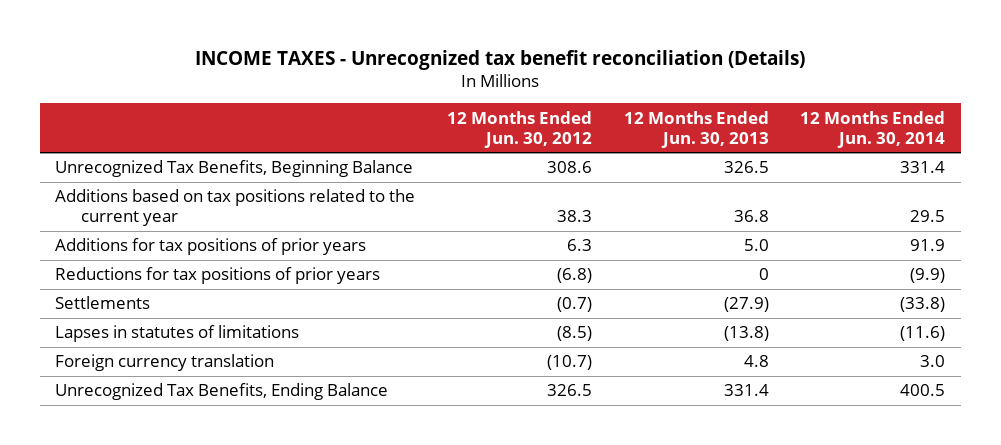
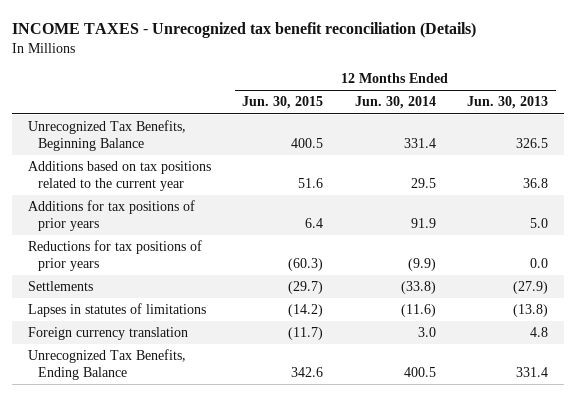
[446,110,592,148] 12 Months Ended Jun. 30, 2012 -> none
none -> [242,96,324,110] Jun. 30, 2015
[758,268,769,281] 0 -> [530,258,549,269] 0.0

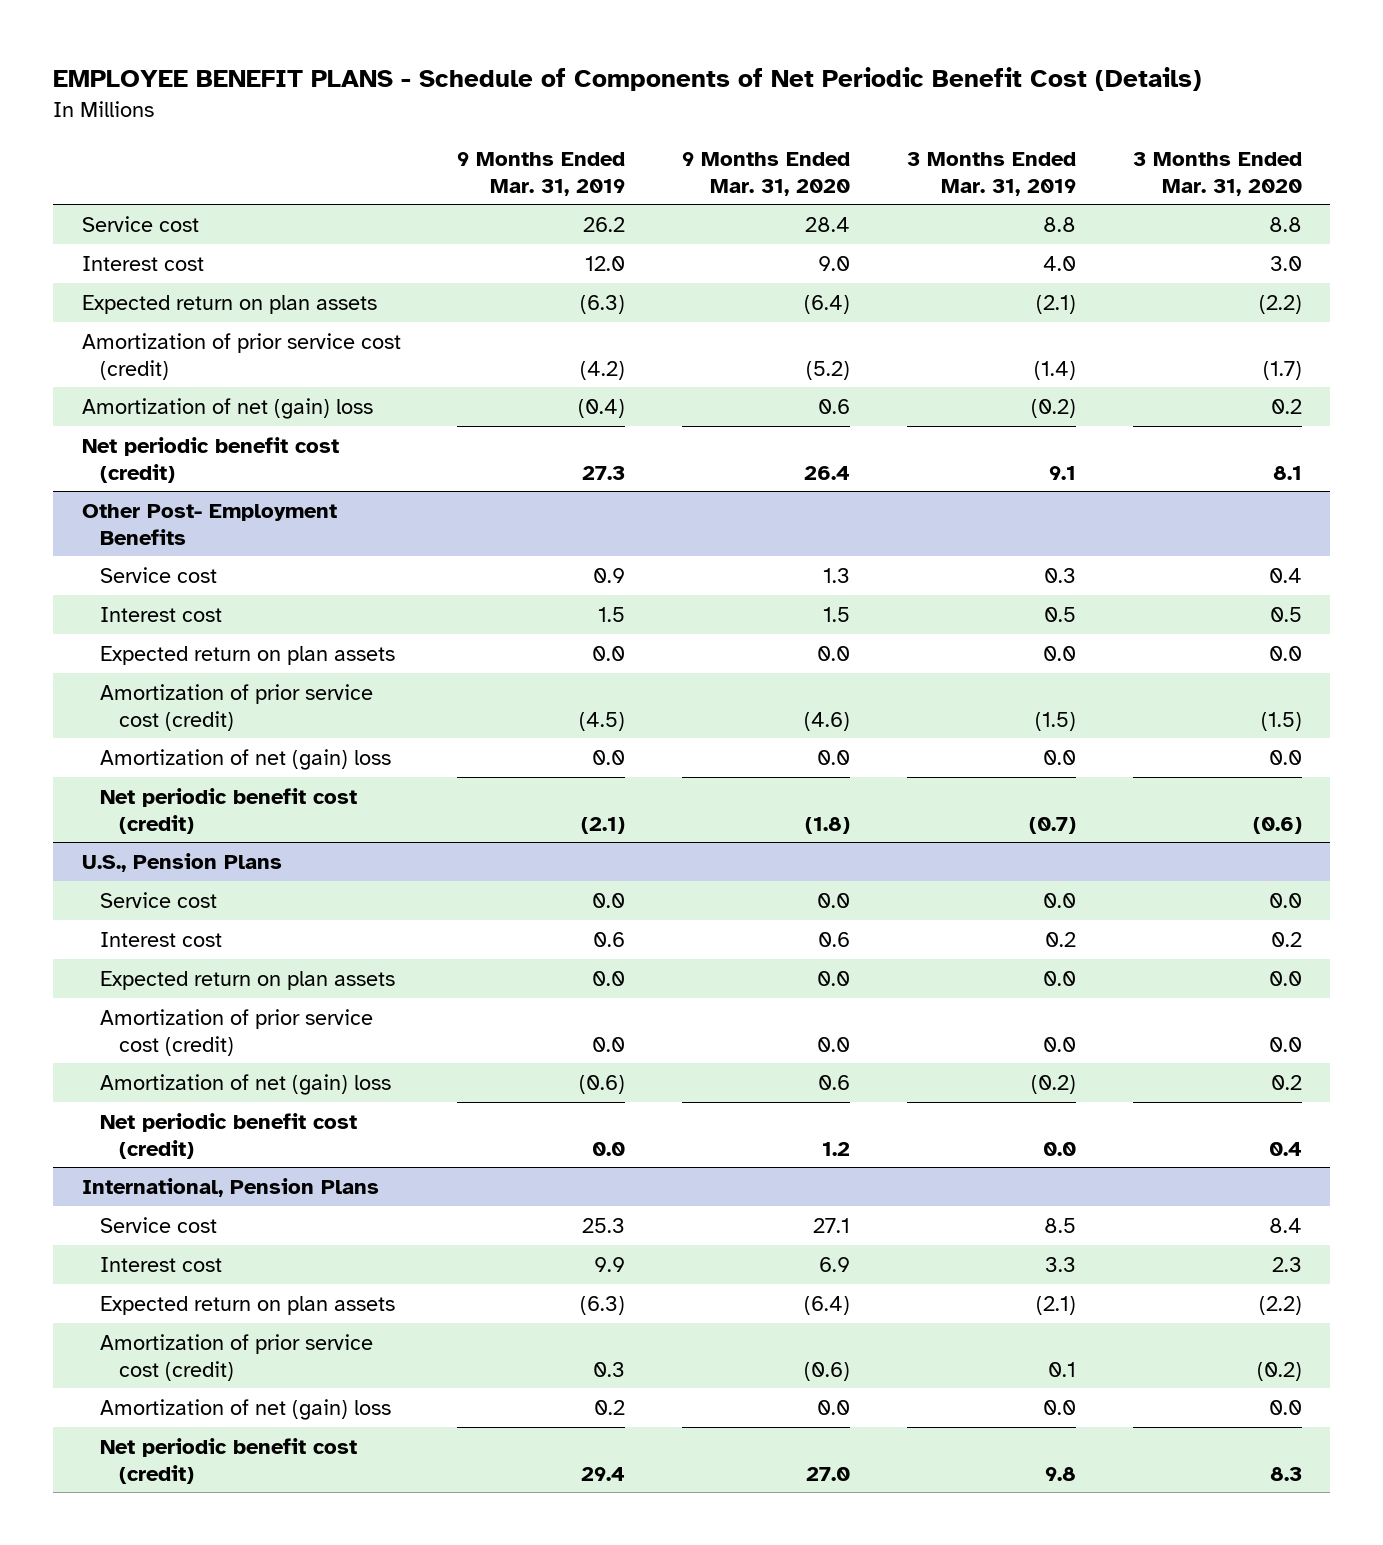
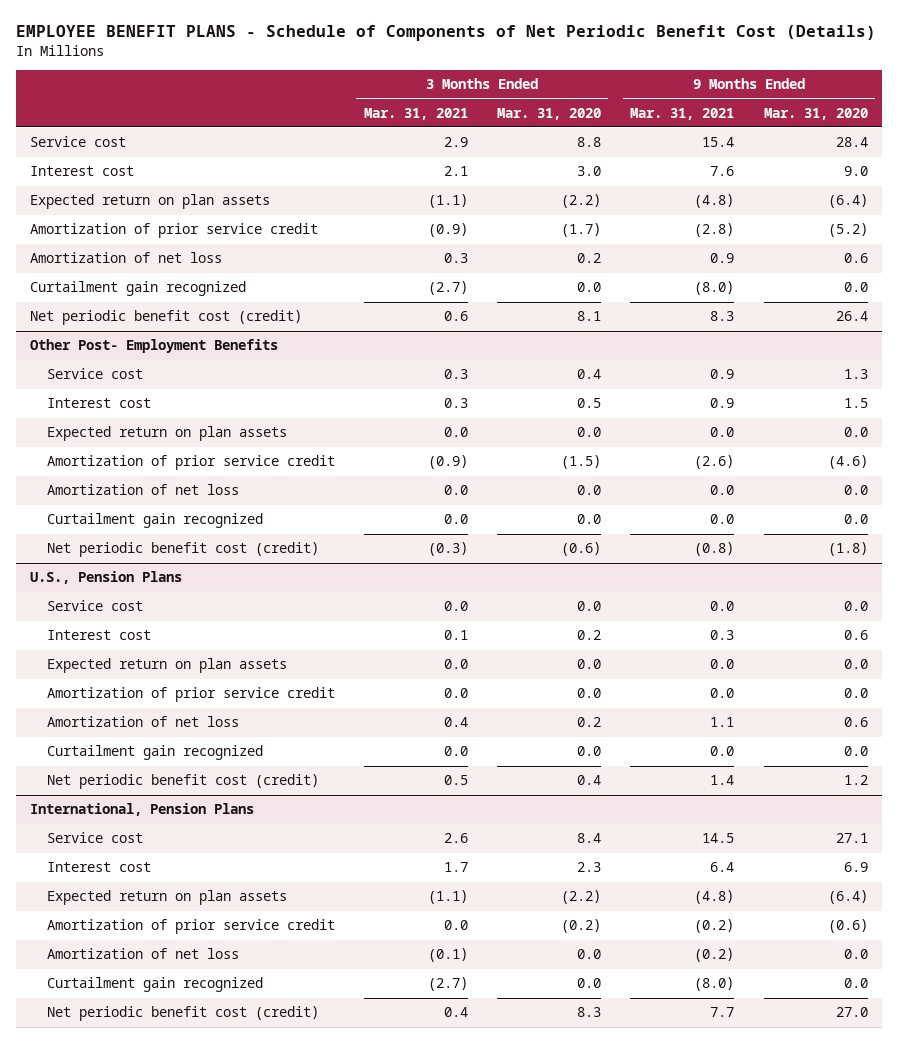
[457,151,626,196] 9 Months Ended Mar. 31, 2019 -> none
[906,151,1076,196] 3 Months Ended Mar. 31, 2019 -> none
none -> [363,107,468,120] Mar. 31, 2021
none -> [630,107,735,120] Mar. 31, 2021
[81,332,401,380] Amortization of prior service cost (credit) -> [30,223,319,239] Amortization of prior service credit
[81,397,373,419] Amortization of net (gain) loss -> [30,252,223,264] Amortization of net loss
none -> [30,281,247,297] Curtailment gain recognized
[100,683,374,731] Amortization of prior service cost (credit) -> [46,455,335,471] Amortization of prior service credit
[100,748,392,770] Amortization of net (gain) loss -> [46,484,239,496] Amortization of net loss
none -> [46,513,263,529] Curtailment gain recognized
[100,1008,374,1056] Amortization of prior service cost (credit) -> [46,687,335,703] Amortization of prior service credit
[100,1073,392,1095] Amortization of net (gain) loss -> [46,716,239,728] Amortization of net loss
none -> [46,745,263,761] Curtailment gain recognized
[100,1333,374,1381] Amortization of prior service cost (credit) -> [46,919,335,935] Amortization of prior service credit
[100,1398,392,1420] Amortization of net (gain) loss -> [46,948,239,960] Amortization of net loss
none -> [46,977,263,993] Curtailment gain recognized

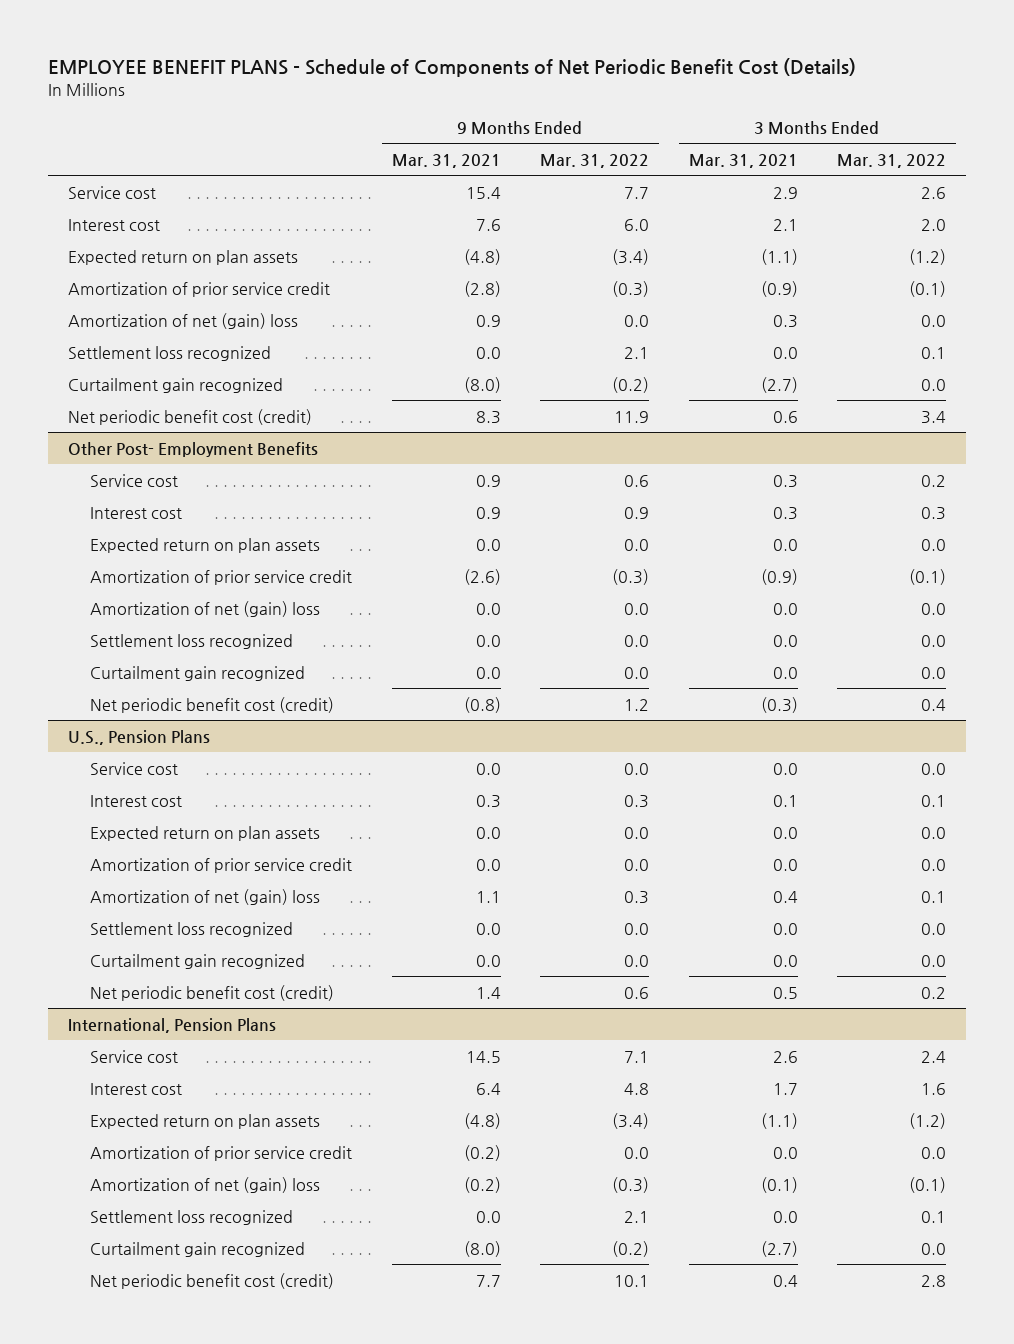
[497,107,602,120] Mar. 31, 2020 -> none
[763,107,868,120] Mar. 31, 2020 -> none
none -> [540,153,650,168] Mar. 31, 2022
none -> [837,153,947,168] Mar. 31, 2022
[30,252,223,264] Amortization of net loss -> [68,312,299,329] Amortization of net (gain) loss
none -> [68,345,272,361] Settlement loss recognized
[46,484,239,496] Amortization of net loss -> [90,600,321,617] Amortization of net (gain) loss
none -> [90,633,294,649] Settlement loss recognized
[46,716,239,728] Amortization of net loss -> [90,888,321,905] Amortization of net (gain) loss
none -> [90,921,294,937] Settlement loss recognized
[46,948,239,960] Amortization of net loss -> [90,1176,321,1193] Amortization of net (gain) loss
none -> [90,1209,294,1225] Settlement loss recognized

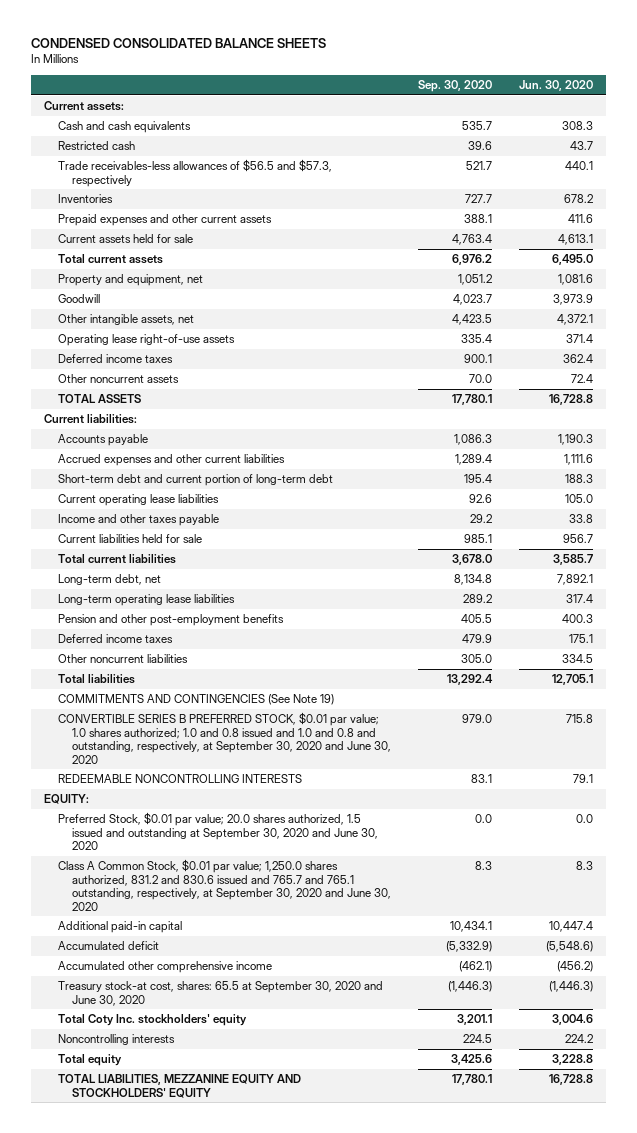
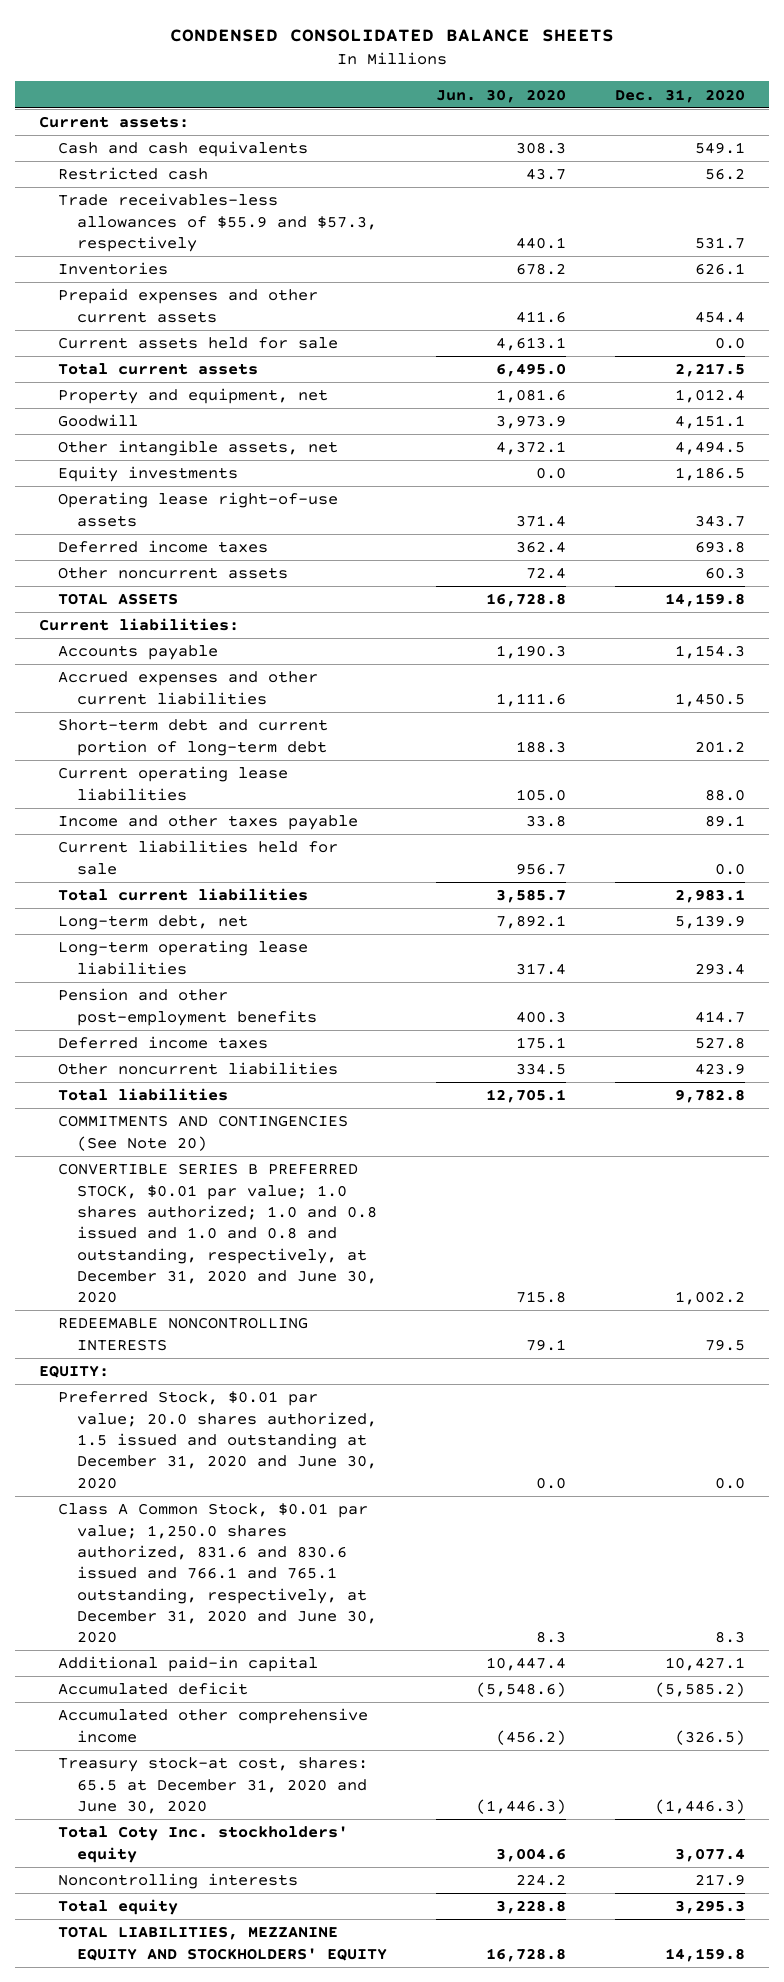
[417,79,492,92] Sep. 30, 2020 -> none
none -> [614,88,745,103] Dec. 31, 2020
[57,159,332,187] Trade receivables-less allowances of $56.5 and $57.3, respectively -> [58,193,378,252] Trade receivables-less allowances of $55.9 and $57.3, respectively
none -> [58,466,239,483] Equity investments
[57,694,334,706] COMMITMENTS AND CONTINGENCIES (See Note 19) -> [58,1115,349,1151] COMMITMENTS AND CONTINGENCIES (See Note 20)
[57,712,391,764] CONVERTIBLE SERIES B PREFERRED STOCK, $0.01 par value; 1.0 shares authorized; 1.0 and 0.8 issued and 1.0 and 0.8 and outstanding, respectively, at September 30, 2020 and June 30, 2020 -> [58,1163,378,1304] CONVERTIBLE SERIES B PREFERRED STOCK, $0.01 par value; 1.0 shares authorized; 1.0 and 0.8 issued and 1.0 and 0.8 and outstanding, respectively, at December 31, 2020 and June 30, 2020
[57,812,378,851] Preferred Stock, $0.01 par value; 20.0 shares authorized, 1.5 issued and outstanding at September 30, 2020 and June 30, 2020 -> [58,1391,378,1489] Preferred Stock, $0.01 par value; 20.0 shares authorized, 1.5 issued and outstanding at December 31, 2020 and June 30, 2020
[57,859,391,911] Class A Common Stock, $0.01 par value; 1,250.0 shares authorized, 831.2 and 830.6 issued and 765.7 and 765.1 outstanding, respectively, at September 30, 2020 and June 30, 2020 -> [58,1503,378,1644] Class A Common Stock, $0.01 par value; 1,250.0 shares authorized, 831.6 and 830.6 issued and 766.1 and 765.1 outstanding, respectively, at December 31, 2020 and June 30, 2020
[57,981,383,1006] Treasury stock-at cost, shares: 65.5 at September 30, 2020 and June 30, 2020 -> [58,1757,369,1814] Treasury stock-at cost, shares: 65.5 at December 31, 2020 and June 30, 2020

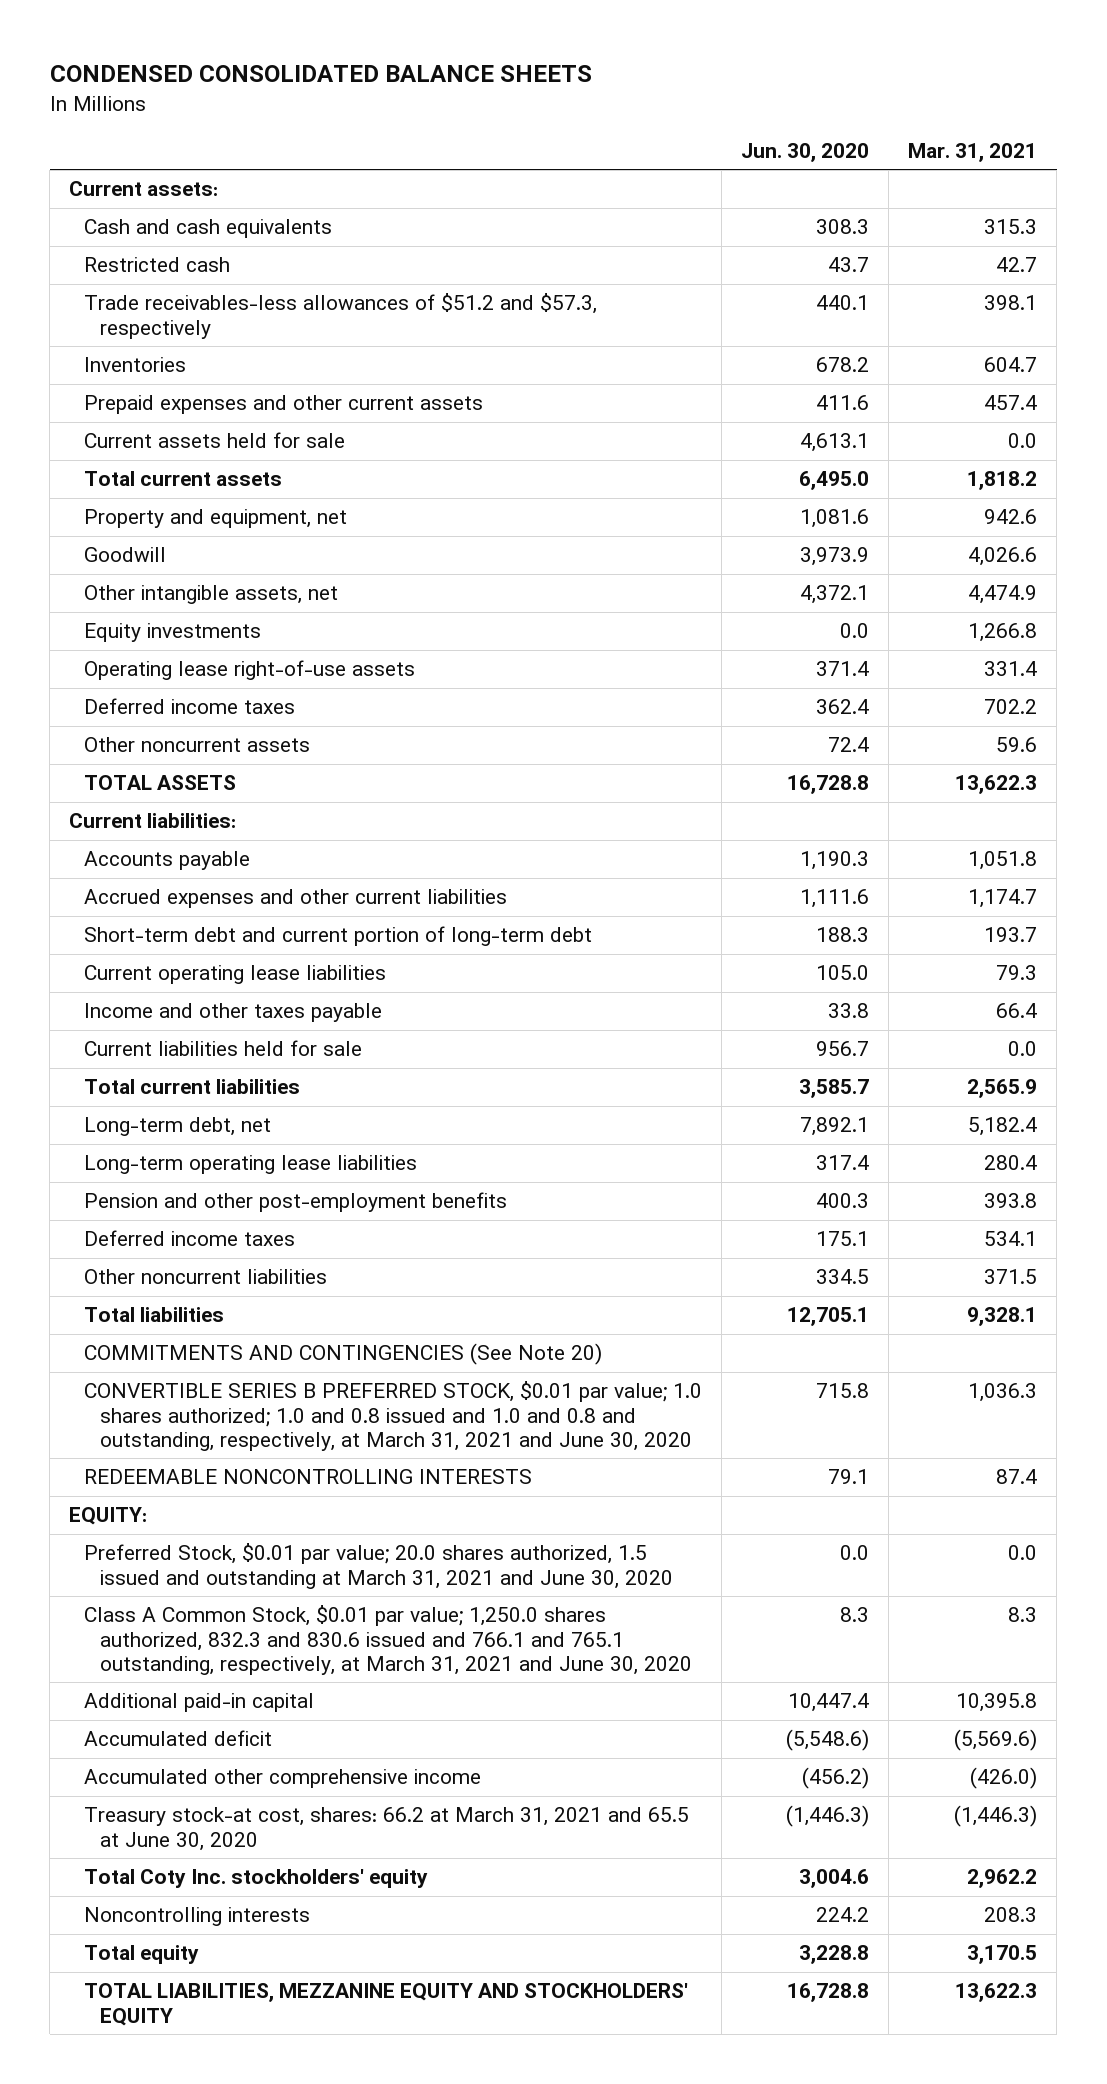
[614,88,745,103] Dec. 31, 2020 -> none
none -> [908,142,1038,162] Mar. 31, 2021
[58,193,378,252] Trade receivables-less allowances of $55.9 and $57.3, respectively -> [84,293,598,339] Trade receivables-less allowances of $51.2 and $57.3, respectively
[58,1163,378,1304] CONVERTIBLE SERIES B PREFERRED STOCK, $0.01 par value; 1.0 shares authorized; 1.0 and 0.8 issued and 1.0 and 0.8 and outstanding, respectively, at December 31, 2020 and June 30, 2020 -> [84,1381,703,1451] CONVERTIBLE SERIES B PREFERRED STOCK, $0.01 par value; 1.0 shares authorized; 1.0 and 0.8 issued and 1.0 and 0.8 and outstanding, respectively, at March 31, 2021 and June 30, 2020
[58,1391,378,1489] Preferred Stock, $0.01 par value; 20.0 shares authorized, 1.5 issued and outstanding at December 31, 2020 and June 30, 2020 -> [84,1543,673,1589] Preferred Stock, $0.01 par value; 20.0 shares authorized, 1.5 issued and outstanding at March 31, 2021 and June 30, 2020
[58,1503,378,1644] Class A Common Stock, $0.01 par value; 1,250.0 shares authorized, 831.6 and 830.6 issued and 766.1 and 765.1 outstanding, respectively, at December 31, 2020 and June 30, 2020 -> [84,1605,692,1675] Class A Common Stock, $0.01 par value; 1,250.0 shares authorized, 832.3 and 830.6 issued and 766.1 and 765.1 outstanding, respectively, at March 31, 2021 and June 30, 2020
[58,1757,369,1814] Treasury stock-at cost, shares: 65.5 at December 31, 2020 and June 30, 2020 -> [84,1807,690,1851] Treasury stock-at cost, shares: 66.2 at March 31, 2021 and 65.5 at June 30, 2020

